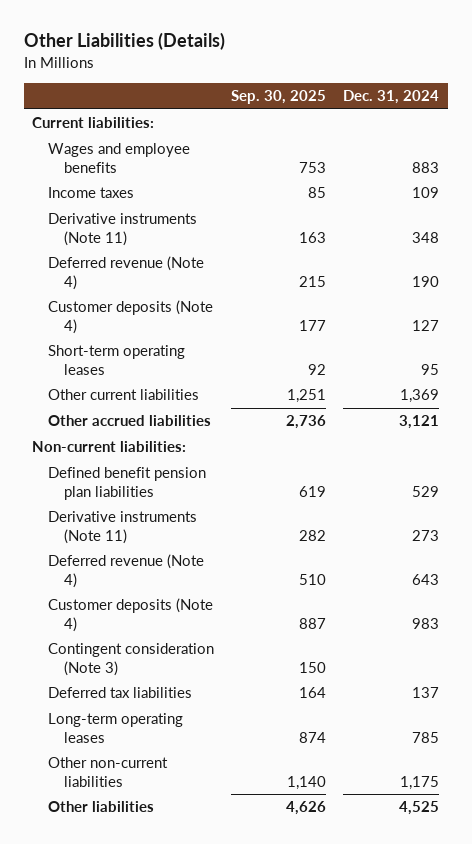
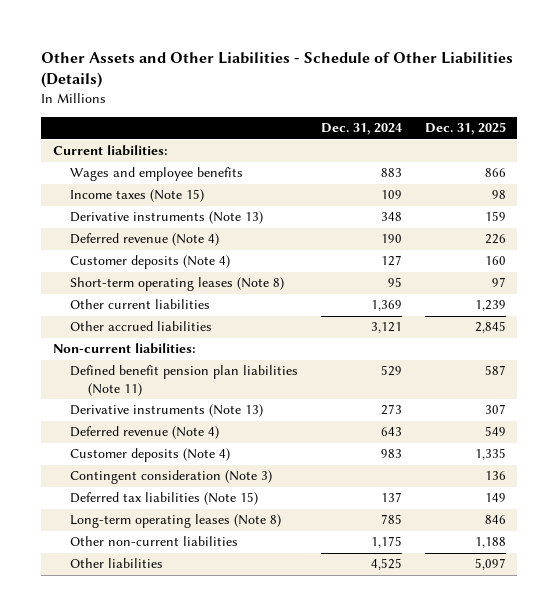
[23,32,225,51] Other Liabilities (Details) -> [41,51,514,89] Other Assets and Other Liabilities - Schedule of Other Liabilities (Details)
[231,90,327,105] Sep. 30, 2025 -> none
none -> [424,122,506,136] Dec. 31, 2025
[48,187,135,199] Income taxes -> [70,189,205,203] Income taxes (Note 15)
[48,213,198,246] Derivative instruments (Note 11) -> [70,211,264,225] Derivative instruments (Note 13)
[48,345,186,375] Short-term operating leases -> [70,277,285,292] Short-term operating leases (Note 8)
[48,467,207,500] Defined benefit pension plan liabilities -> [70,365,299,396] Defined benefit pension plan liabilities (Note 11)
[48,511,198,544] Derivative instruments (Note 11) -> [70,404,264,418] Derivative instruments (Note 13)
[48,687,193,699] Deferred tax liabilities -> [70,492,259,506] Deferred tax liabilities (Note 15)
[48,713,184,743] Long-term operating leases -> [70,514,282,529] Long-term operating leases (Note 8)

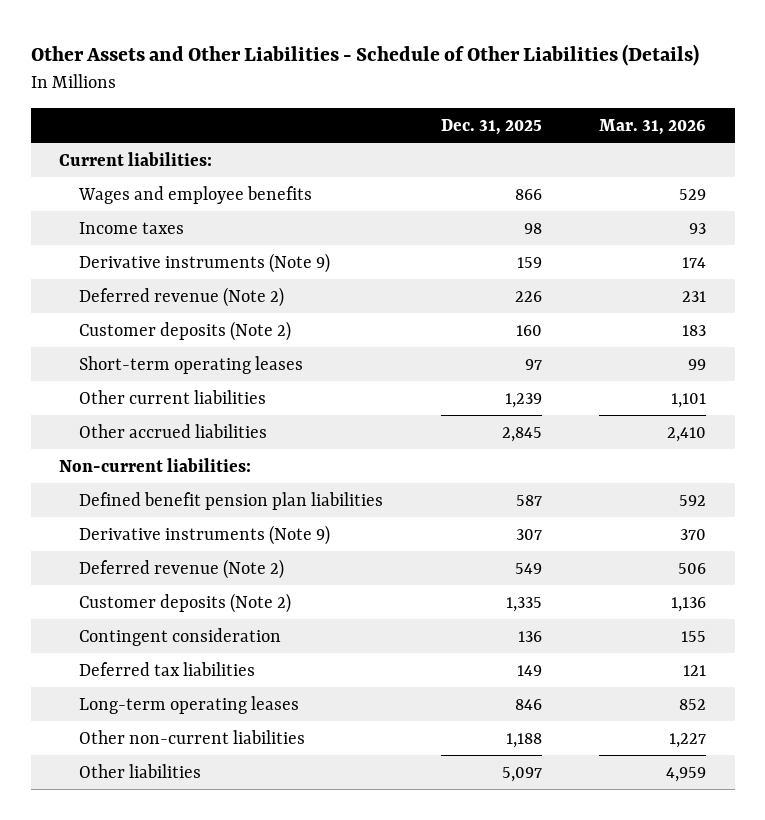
[320,123,402,136] Dec. 31, 2024 -> none
none -> [599,118,707,135] Mar. 31, 2026
[70,189,205,203] Income taxes (Note 15) -> [79,221,185,234] Income taxes
[70,211,264,225] Derivative instruments (Note 13) -> [79,252,331,273] Derivative instruments (Note 9)
[70,233,220,247] Deferred revenue (Note 4) -> [79,286,285,307] Deferred revenue (Note 2)
[70,255,231,270] Customer deposits (Note 4) -> [79,320,292,341] Customer deposits (Note 2)
[70,277,285,292] Short-term operating leases (Note 8) -> [79,355,304,374] Short-term operating leases
[70,365,299,396] Defined benefit pension plan liabilities (Note 11) -> [79,491,384,510] Defined benefit pension plan liabilities
[70,404,264,418] Derivative instruments (Note 13) -> [79,524,331,545] Derivative instruments (Note 9)
[70,426,220,440] Deferred revenue (Note 4) -> [79,558,285,579] Deferred revenue (Note 2)
[70,448,231,463] Customer deposits (Note 4) -> [79,592,292,613] Customer deposits (Note 2)
[70,470,273,485] Contingent consideration (Note 3) -> [79,627,282,646] Contingent consideration
[70,492,259,506] Deferred tax liabilities (Note 15) -> [79,661,256,676] Deferred tax liabilities
[70,514,282,529] Long-term operating leases (Note 8) -> [79,695,300,714] Long-term operating leases

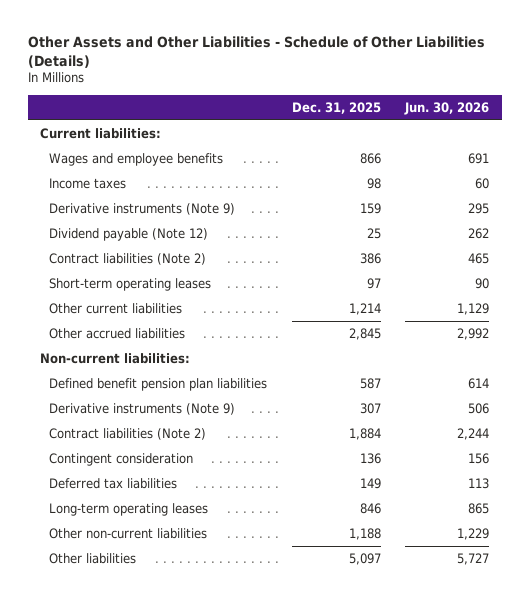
[599,118,707,135] Mar. 31, 2026 -> none
none -> [404,101,490,115] Jun. 30, 2026
[79,286,285,307] Deferred revenue (Note 2) -> none
none -> [48,227,208,241] Dividend payable (Note 12)
[79,320,292,341] Customer deposits (Note 2) -> [48,252,206,265] Contract liabilities (Note 2)
[515,324,542,336] 160 -> [359,252,381,264] 386
[504,392,542,408] 1,239 -> [348,302,381,315] 1,214
[79,558,285,579] Deferred revenue (Note 2) -> none
[79,592,292,613] Customer deposits (Note 2) -> [48,427,206,440] Contract liabilities (Note 2)
[505,596,542,612] 1,335 -> [348,427,381,440] 1,884

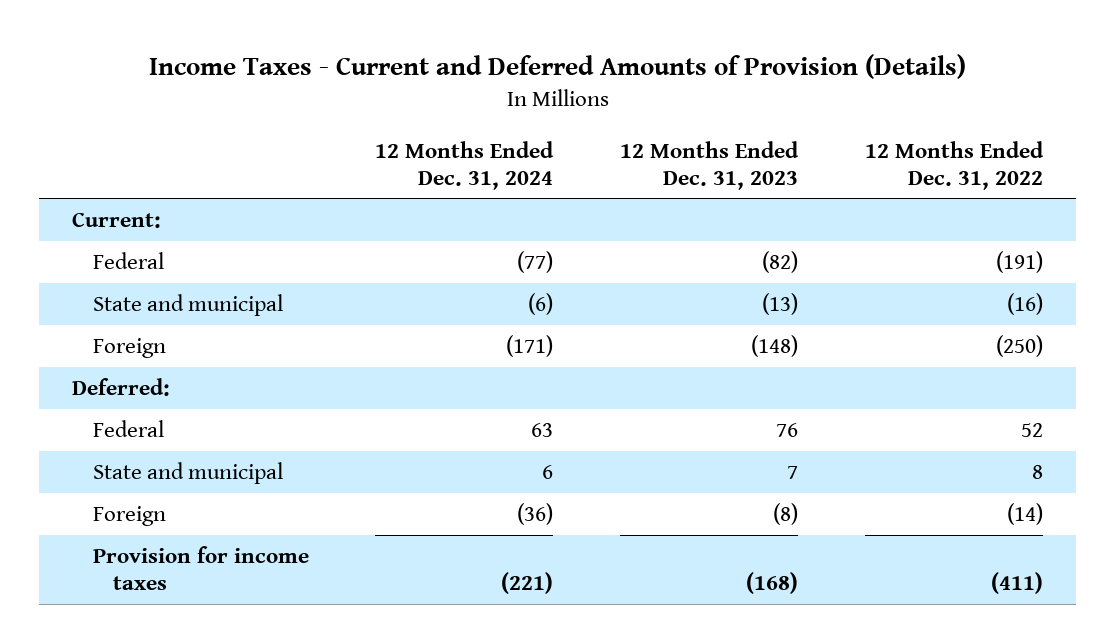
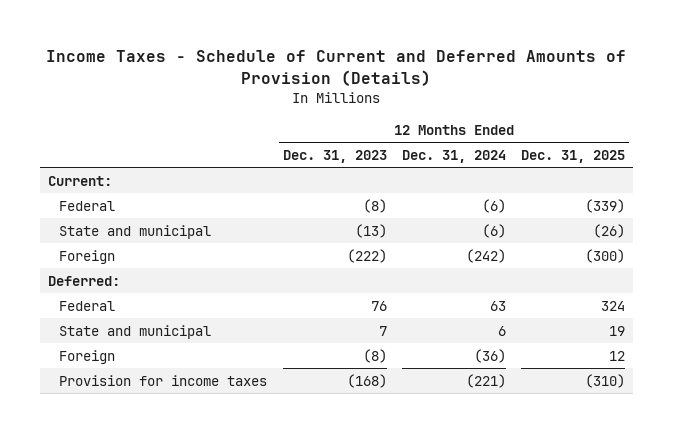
[148,54,966,80] Income Taxes - Current and Deferred Amounts of Provision (Details) -> [46,50,627,86] Income Taxes - Schedule of Current and Deferred Amounts of Provision (Details)
[864,140,1044,190] 12 Months Ended Dec. 31, 2022 -> none
none -> [521,149,626,163] Dec. 31, 2025
[517,251,554,274] (77) -> [481,198,506,213] (6)
[762,251,799,274] (82) -> [362,198,387,213] (8)
[506,335,554,358] (171) -> [465,248,506,263] (242)
[751,335,799,358] (148) -> [346,248,387,263] (222)

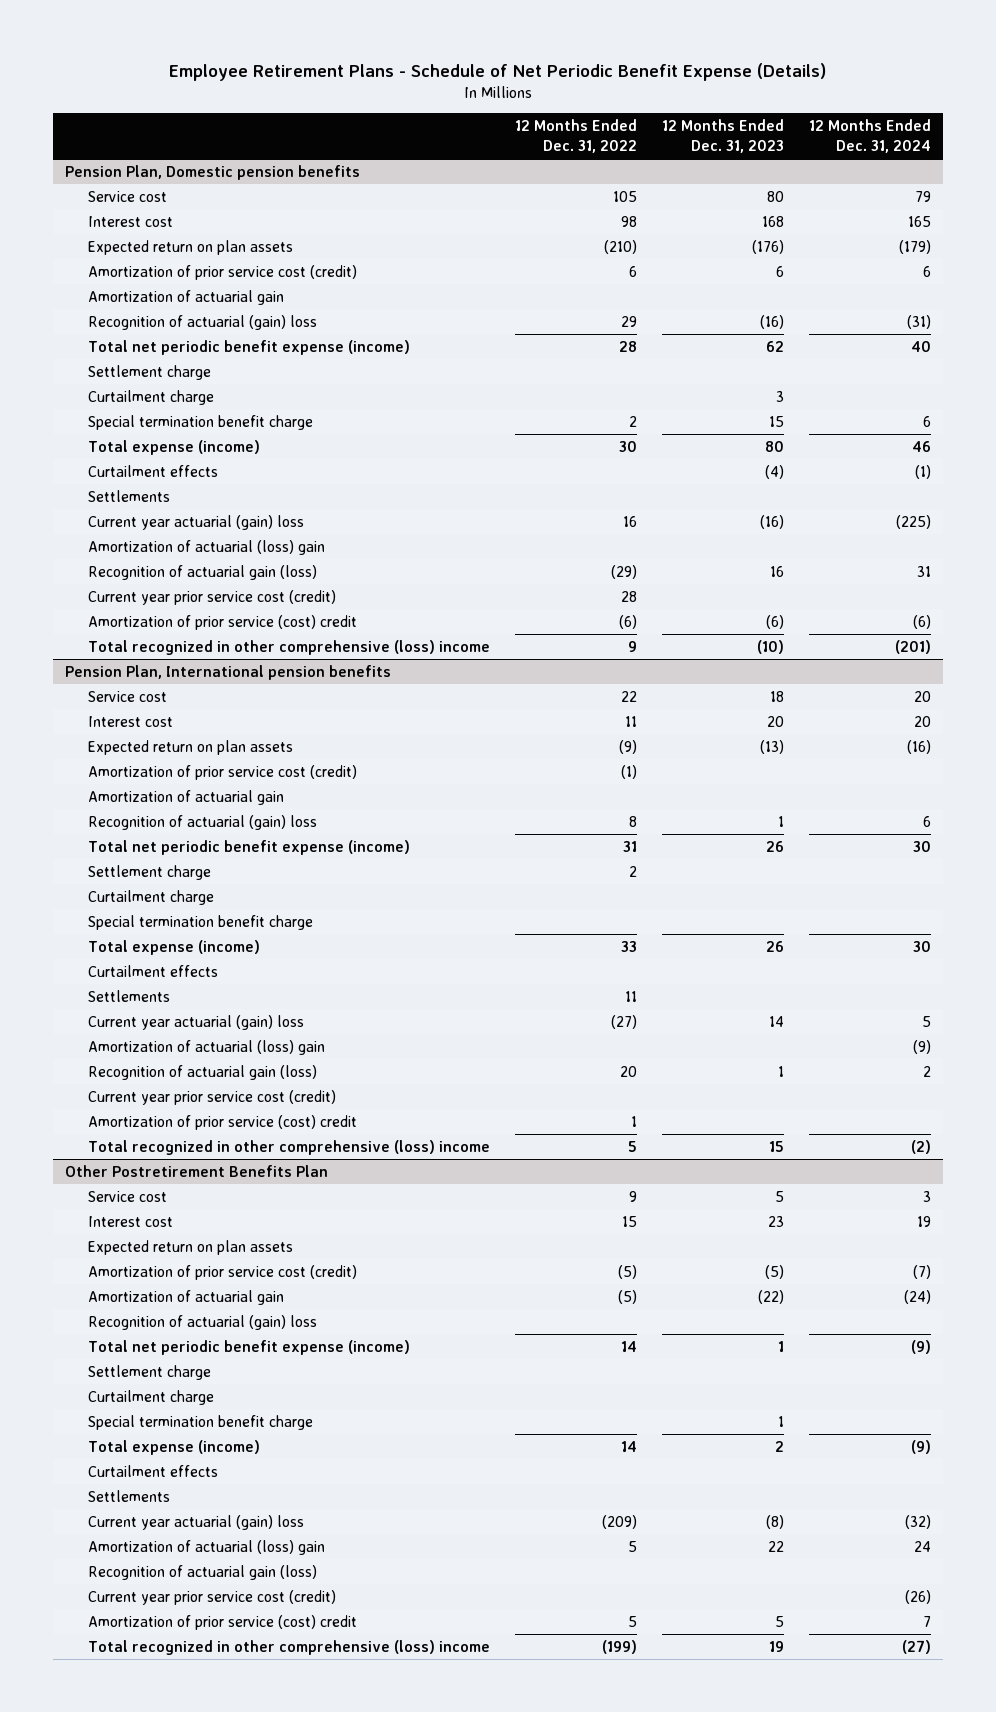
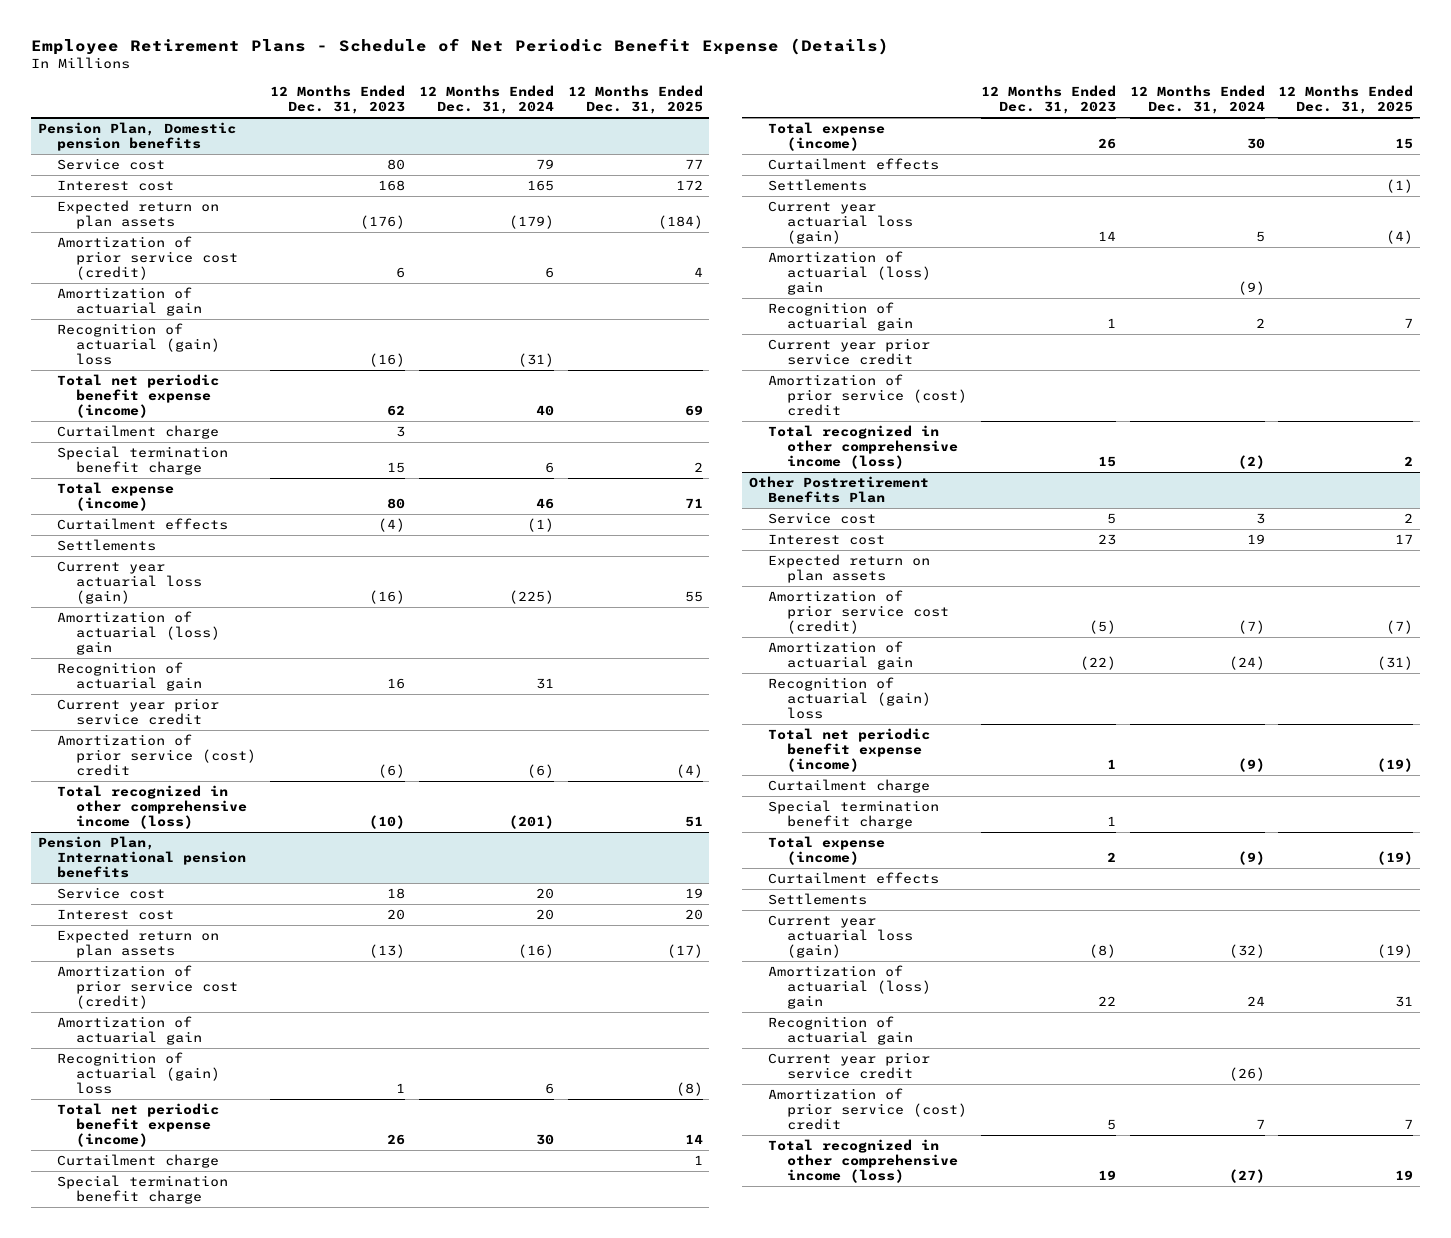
[514,119,637,154] 12 Months Ended Dec. 31, 2022 -> none
none -> [567,85,703,115] 12 Months Ended Dec. 31, 2025
[87,364,211,380] Settlement charge -> none
[87,514,304,530] Current year actuarial (gain) loss -> [56,561,203,604] Current year actuarial loss (gain)
[87,564,317,580] Recognition of actuarial gain (loss) -> [56,662,203,691] Recognition of actuarial gain
[87,589,336,605] Current year prior service cost (credit) -> [56,698,219,725] Current year prior service credit
[87,639,490,655] Total recognized in other comprehensive (loss) income -> [56,785,248,829] Total recognized in other comprehensive income (loss)
[87,864,211,880] Settlement charge -> none
[87,1014,304,1030] Current year actuarial (gain) loss -> [767,201,913,244] Current year actuarial loss (gain)
[87,1064,317,1080] Recognition of actuarial gain (loss) -> [767,302,913,331] Recognition of actuarial gain
[87,1089,336,1105] Current year prior service cost (credit) -> [767,338,930,365] Current year prior service credit
[87,1139,490,1155] Total recognized in other comprehensive (loss) income -> [767,425,958,469] Total recognized in other comprehensive income (loss)
[87,1364,211,1380] Settlement charge -> none
[87,1514,304,1530] Current year actuarial (gain) loss -> [767,915,913,958] Current year actuarial loss (gain)
[87,1564,317,1580] Recognition of actuarial gain (loss) -> [767,1016,913,1045] Recognition of actuarial gain
[87,1589,336,1605] Current year prior service cost (credit) -> [767,1052,930,1079] Current year prior service credit
[87,1639,490,1655] Total recognized in other comprehensive (loss) income -> [767,1139,958,1183] Total recognized in other comprehensive income (loss)

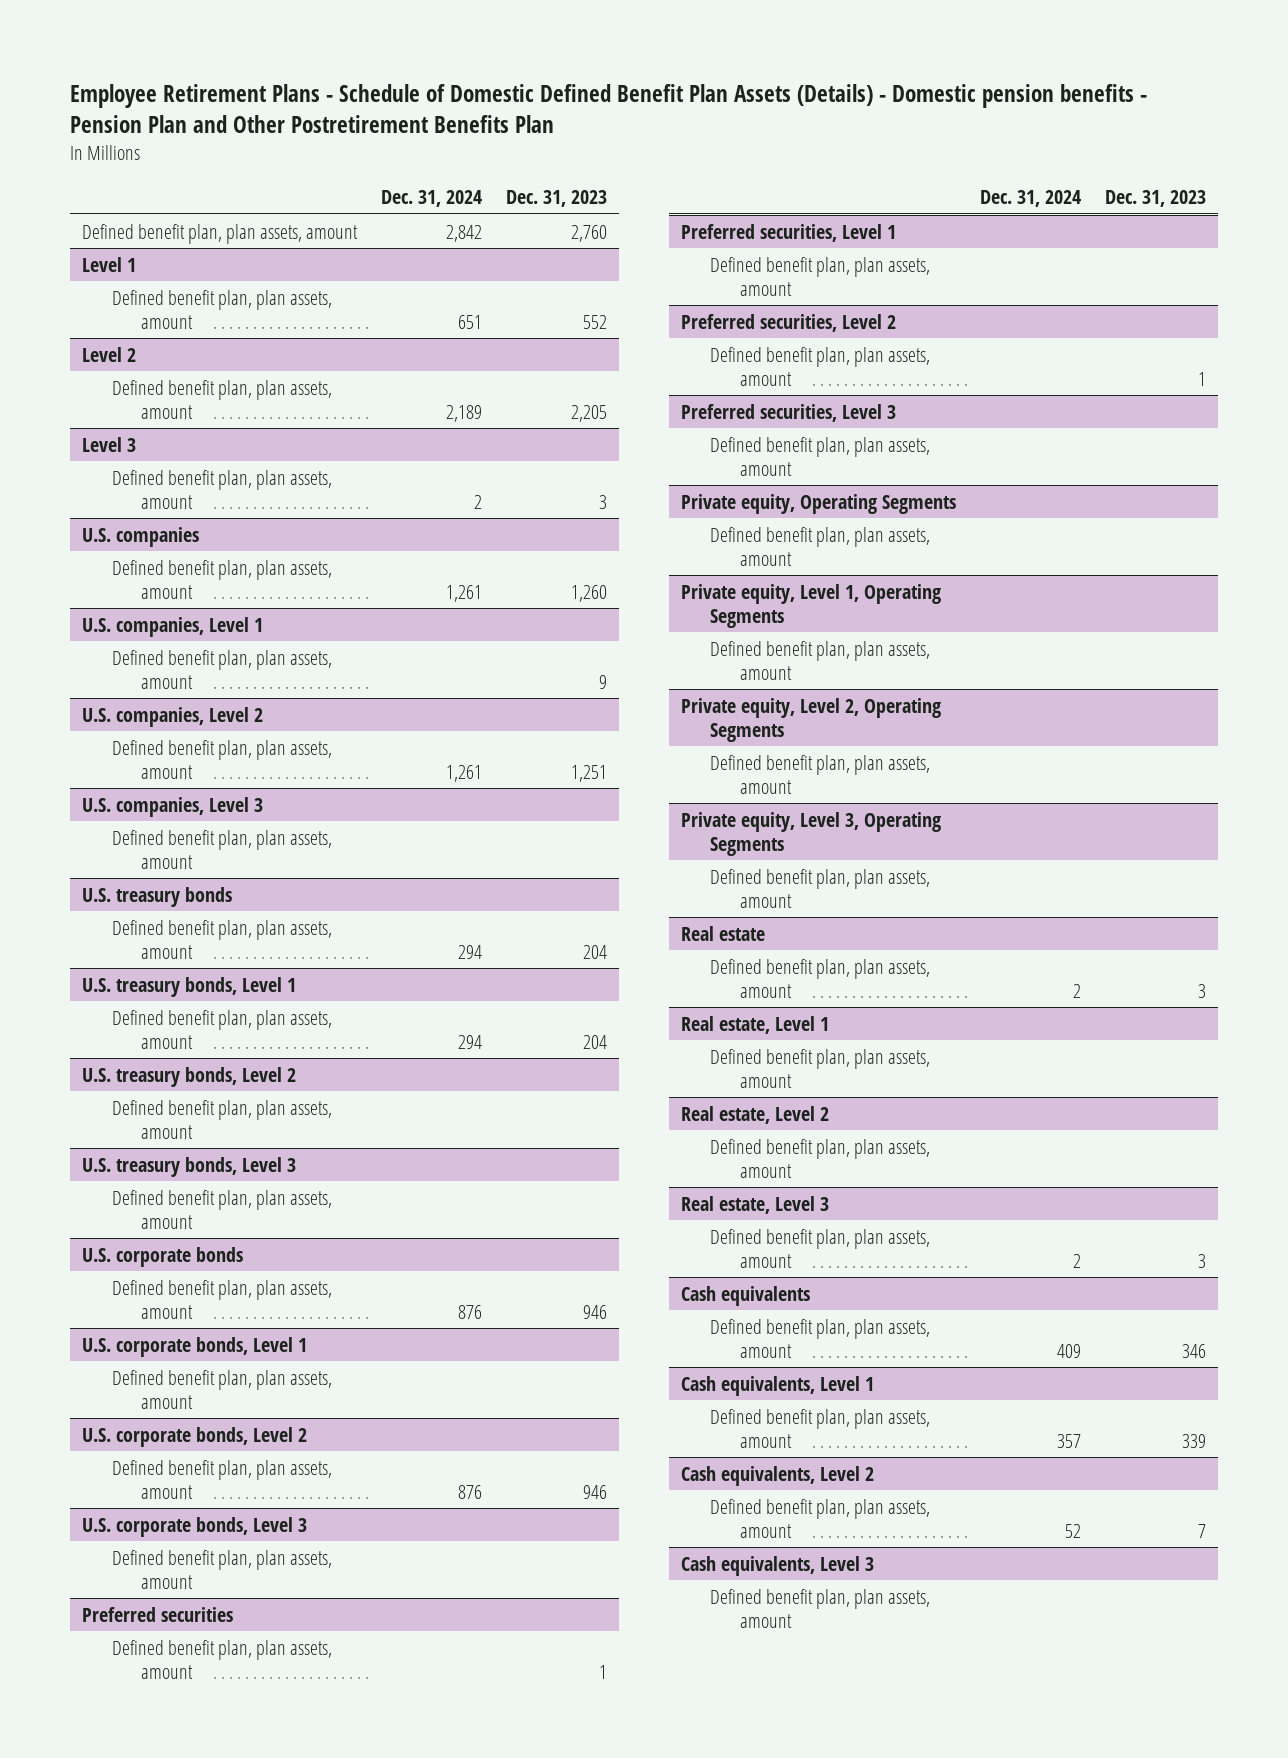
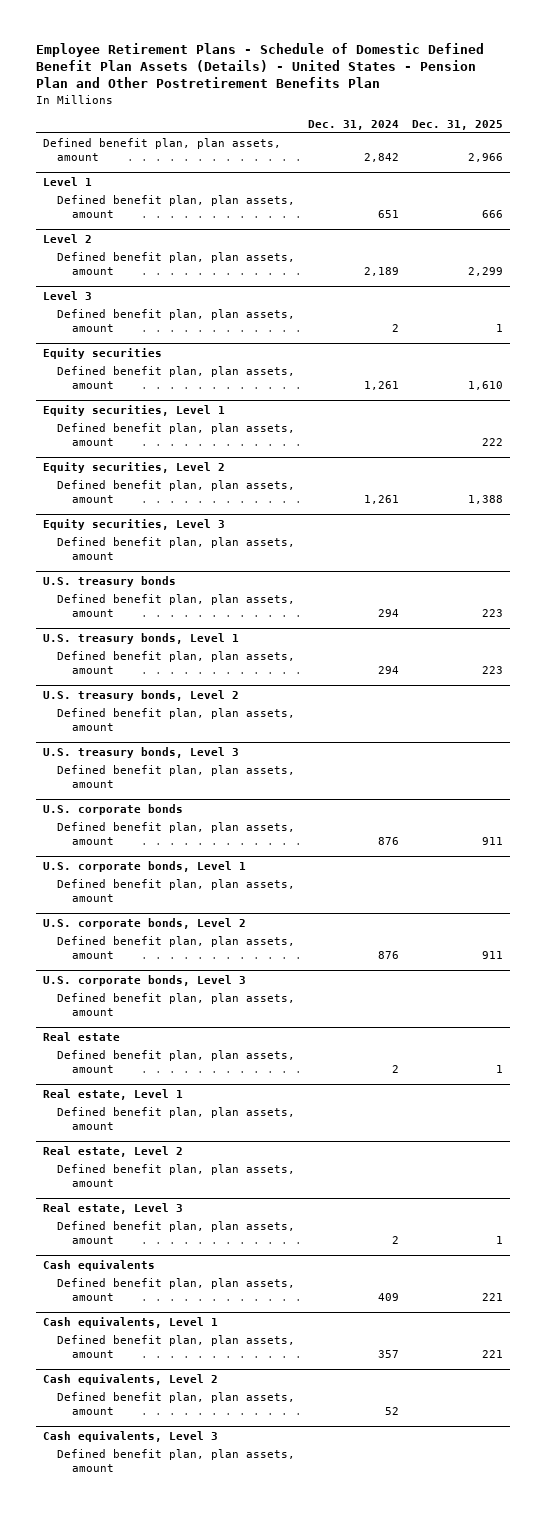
[70,83,1148,134] Employee Retirement Plans - Schedule of Domestic Defined Benefit Plan Assets (Details) - Domestic pension benefits - Pension Plan and Other Postretirement Benefits Plan -> [36,42,485,89] Employee Retirement Plans - Schedule of Domestic Defined Benefit Plan Assets (Details) - United States - Pension Plan and Other Postretirement Benefits Plan
[505,190,607,208] Dec. 31, 2023 -> none
none -> [412,119,504,130] Dec. 31, 2025
[82,526,200,547] U.S. companies -> [42,347,162,359] Equity securities
[82,616,264,637] U.S. companies, Level 1 -> none
none -> [42,404,225,416] Equity securities, Level 1
[82,706,264,727] U.S. companies, Level 2 -> none
none -> [42,461,225,473] Equity securities, Level 2
[82,796,264,817] U.S. companies, Level 3 -> none
none -> [42,518,225,530] Equity securities, Level 3
[82,1606,234,1622] Preferred securities -> none
[111,1639,332,1679] Defined benefit plan, plan assets, amount -> none
[681,223,897,242] Preferred securities, Level 1 -> none
[710,256,931,296] Defined benefit plan, plan assets, amount -> none
[681,313,897,332] Preferred securities, Level 2 -> none
[710,346,931,386] Defined benefit plan, plan assets, amount -> none
[681,403,897,422] Preferred securities, Level 3 -> none
[710,436,931,476] Defined benefit plan, plan assets, amount -> none
[681,493,957,514] Private equity, Operating Segments -> none
[710,526,931,566] Defined benefit plan, plan assets, amount -> none
[681,583,942,628] Private equity, Level 1, Operating Segments -> none
[710,640,931,680] Defined benefit plan, plan assets, amount -> none
[681,697,942,742] Private equity, Level 2, Operating Segments -> none
[710,754,931,794] Defined benefit plan, plan assets, amount -> none
[681,811,942,856] Private equity, Level 3, Operating Segments -> none
[710,868,931,908] Defined benefit plan, plan assets, amount -> none

